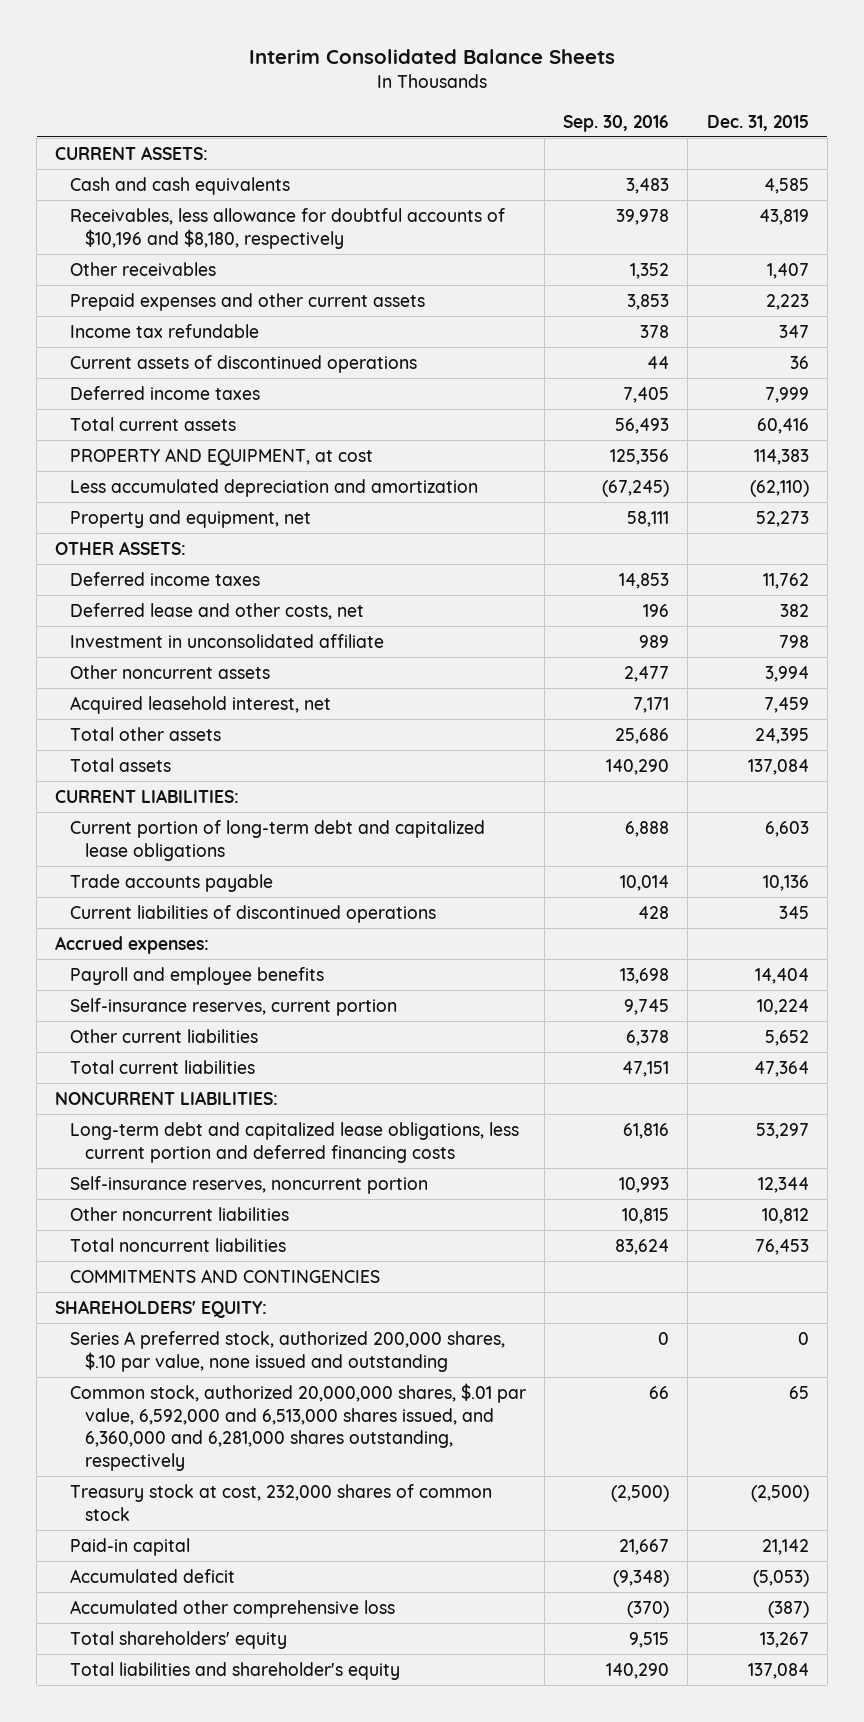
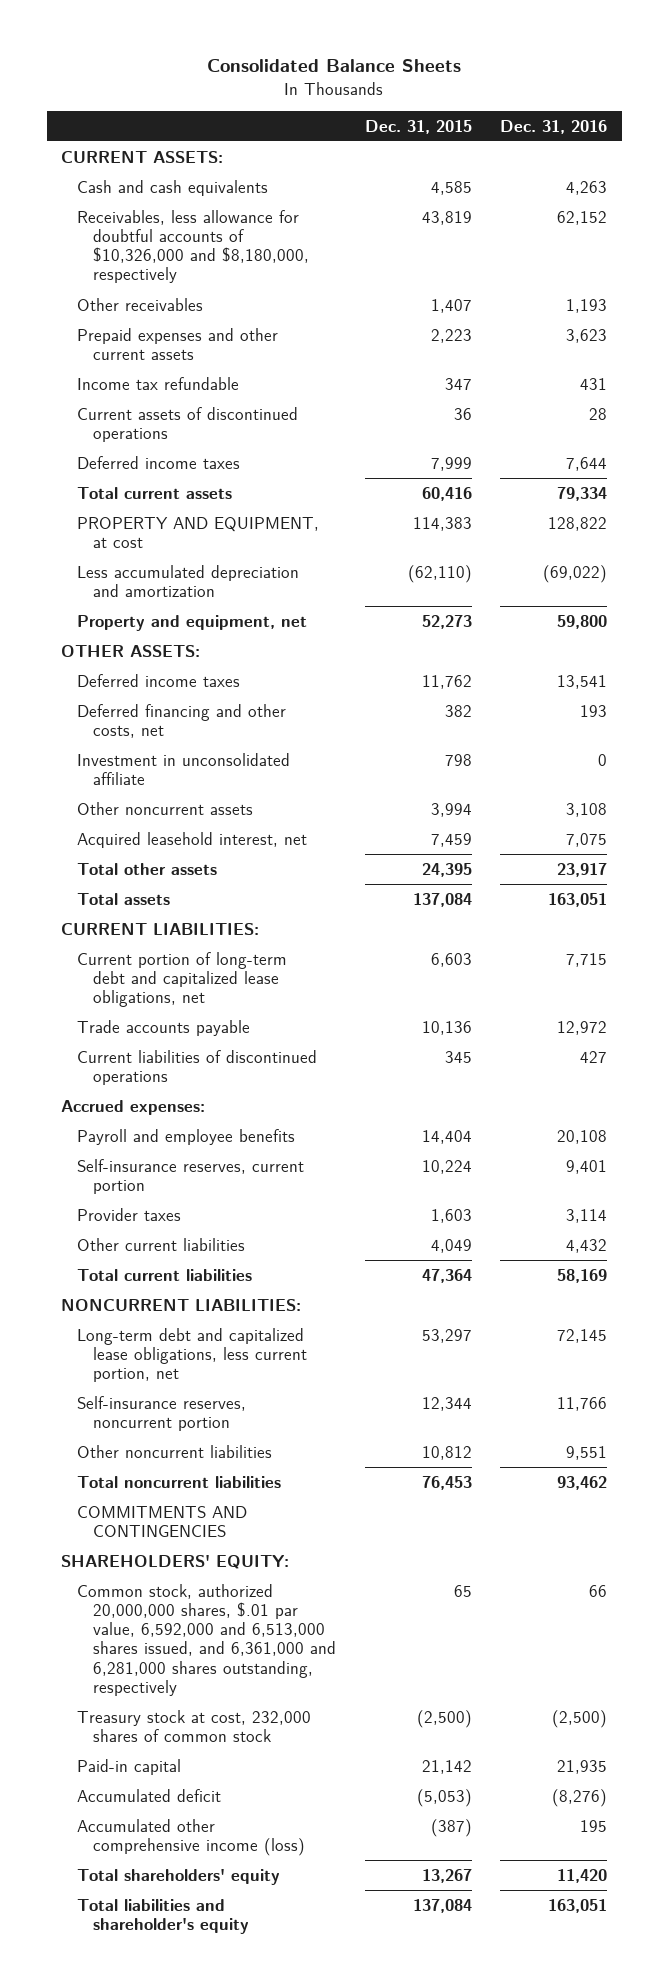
[248,49,615,65] Interim Consolidated Balance Sheets -> [207,59,462,73] Consolidated Balance Sheets
[563,114,670,132] Sep. 30, 2016 -> none
none -> [500,119,608,134] Dec. 31, 2016
[69,207,505,249] Receivables, less allowance for doubtful accounts of $10,196 and $8,180, respectively -> [77,209,310,284] Receivables, less allowance for doubtful accounts of $10,326,000 and $8,180,000, respectively
[69,602,364,620] Deferred lease and other costs, net -> [77,703,287,738] Deferred financing and other costs, net
[69,819,485,861] Current portion of long-term debt and capitalized lease obligations -> [77,951,288,1008] Current portion of long-term debt and capitalized lease obligations, net
none -> [77,1207,182,1221] Provider taxes
[764,1029,809,1046] 5,652 -> [430,1238,472,1253] 4,049
[69,1121,519,1163] Long-term debt and capitalized lease obligations, less current portion and deferred financing costs -> [77,1327,308,1383] Long-term debt and capitalized lease obligations, less current portion, net
[69,1330,505,1372] Series A preferred stock, authorized 200,000 shares, $.10 par value, none issued and outstanding -> none
[69,1382,526,1471] Common stock, authorized 20,000,000 shares, $.01 par value, 6,592,000 and 6,513,000 shares issued, and 6,360,000 and 6,281,000 shares outstanding, respectively -> [77,1583,337,1696] Common stock, authorized 20,000,000 shares, $.01 par value, 6,592,000 and 6,513,000 shares issued, and 6,361,000 and 6,281,000 shares outstanding, respectively
[69,1599,395,1618] Accumulated other comprehensive loss -> [77,1818,306,1856] Accumulated other comprehensive income (loss)

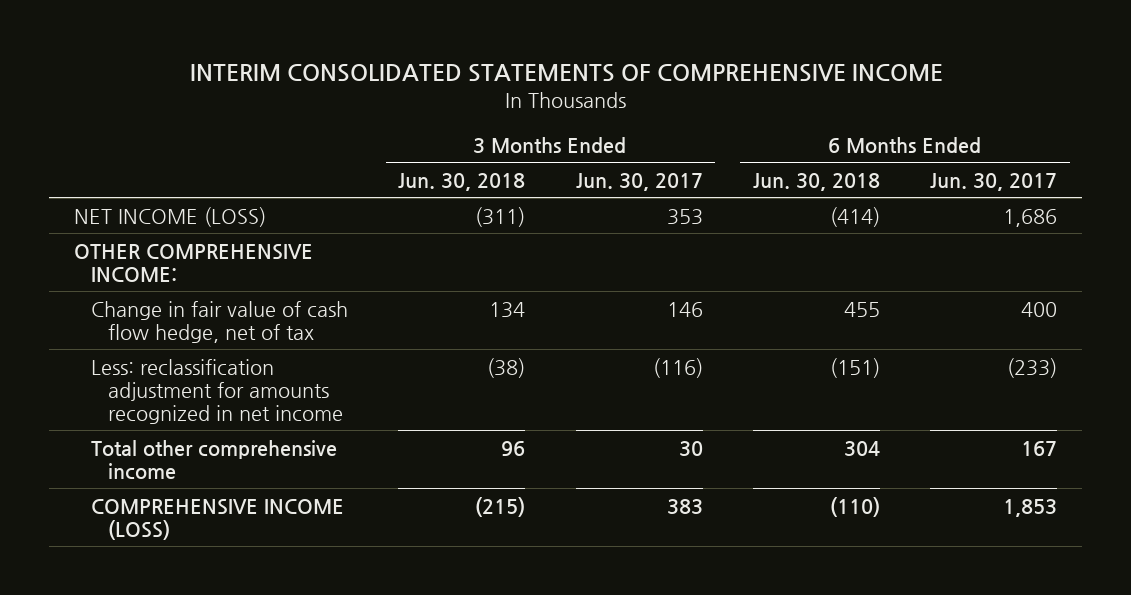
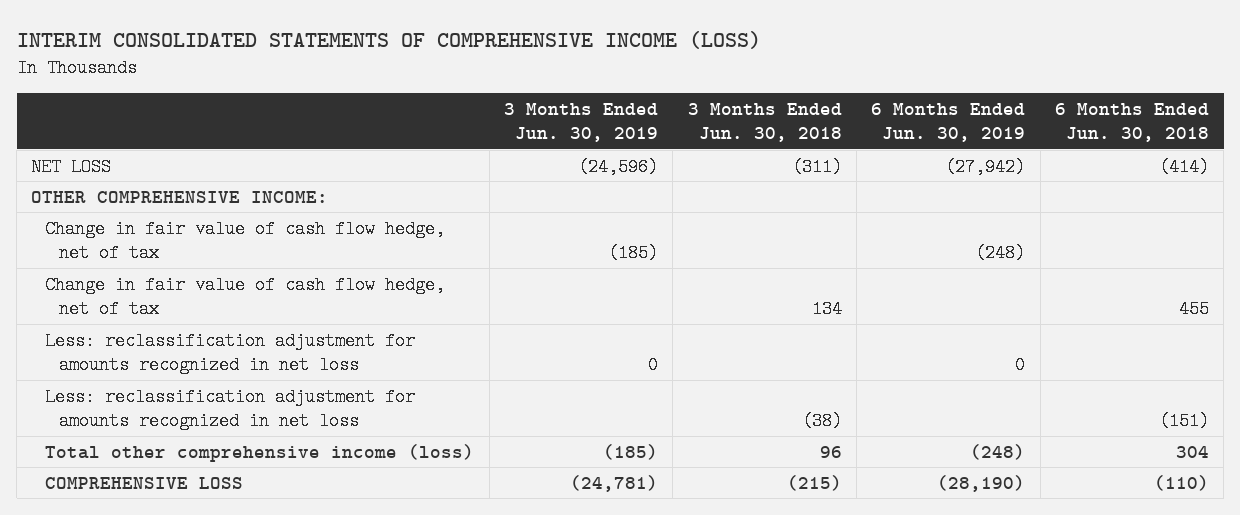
[189,64,943,83] INTERIM CONSOLIDATED STATEMENTS OF COMPREHENSIVE INCOME -> [16,30,761,49] INTERIM CONSOLIDATED STATEMENTS OF COMPREHENSIVE INCOME (LOSS)
[575,172,703,191] Jun. 30, 2017 -> none
[930,172,1058,191] Jun. 30, 2017 -> none
none -> [504,102,659,143] 3 Months Ended Jun. 30, 2019
none -> [871,102,1026,143] 6 Months Ended Jun. 30, 2019
[74,206,267,227] NET INCOME (LOSS) -> [31,157,112,176] NET LOSS
none -> [45,219,446,263] Change in fair value of cash flow hedge, net of tax
none -> [45,331,416,375] Less: reclassification adjustment for amounts recognized in net loss
[91,358,343,424] Less: reclassification adjustment for amounts recognized in net income -> [45,387,416,431] Less: reclassification adjustment for amounts recognized in net loss
[91,439,338,480] Total other comprehensive income -> [45,443,475,462] Total other comprehensive income (loss)
[91,498,345,540] COMPREHENSIVE INCOME (LOSS) -> [45,476,244,489] COMPREHENSIVE LOSS

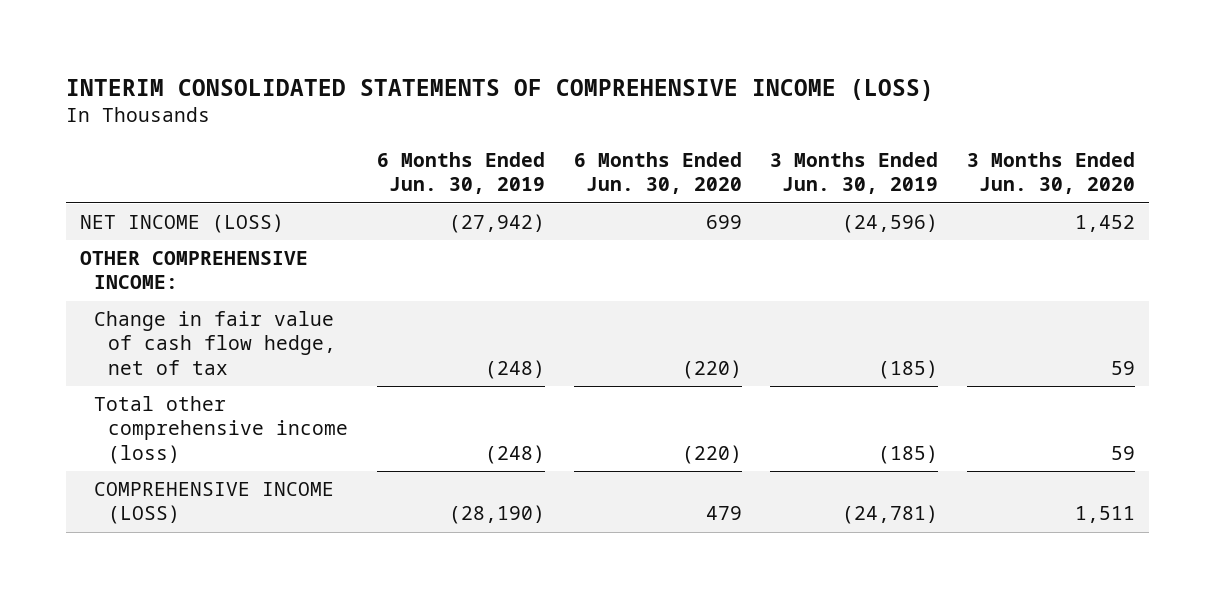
[687,102,842,143] 3 Months Ended Jun. 30, 2018 -> none
[1055,102,1210,143] 6 Months Ended Jun. 30, 2018 -> none
none -> [573,152,742,195] 6 Months Ended Jun. 30, 2020
none -> [967,152,1136,195] 3 Months Ended Jun. 30, 2020
[31,157,112,176] NET LOSS -> [79,214,284,234] NET INCOME (LOSS)
[45,275,446,319] Change in fair value of cash flow hedge, net of tax -> none
[45,331,416,375] Less: reclassification adjustment for amounts recognized in net loss -> none
[45,387,416,431] Less: reclassification adjustment for amounts recognized in net loss -> none
[45,476,244,489] COMPREHENSIVE LOSS -> [93,482,334,525] COMPREHENSIVE INCOME (LOSS)

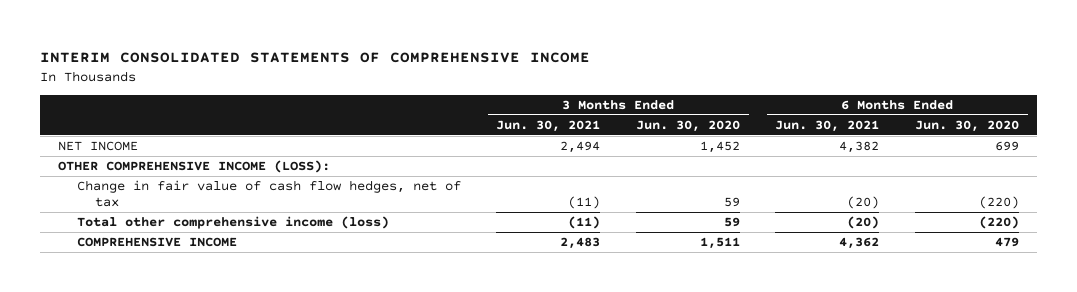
[65,78,934,101] INTERIM CONSOLIDATED STATEMENTS OF COMPREHENSIVE INCOME (LOSS) -> [40,52,591,64] INTERIM CONSOLIDATED STATEMENTS OF COMPREHENSIVE INCOME
[376,152,545,195] 6 Months Ended Jun. 30, 2019 -> none
[770,152,939,195] 3 Months Ended Jun. 30, 2019 -> none
none -> [496,120,601,133] Jun. 30, 2021
none -> [775,120,880,133] Jun. 30, 2021
[79,214,284,234] NET INCOME (LOSS) -> [58,141,139,152] NET INCOME
[79,251,308,290] OTHER COMPREHENSIVE INCOME: -> [58,160,331,174] OTHER COMPREHENSIVE INCOME (LOSS):
[93,311,336,375] Change in fair value of cash flow hedge, net of tax -> [76,180,461,208] Change in fair value of cash flow hedges, net of tax
[93,482,334,525] COMPREHENSIVE INCOME (LOSS) -> [76,237,237,248] COMPREHENSIVE INCOME

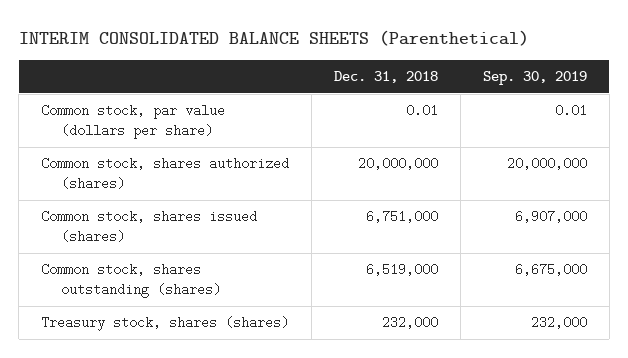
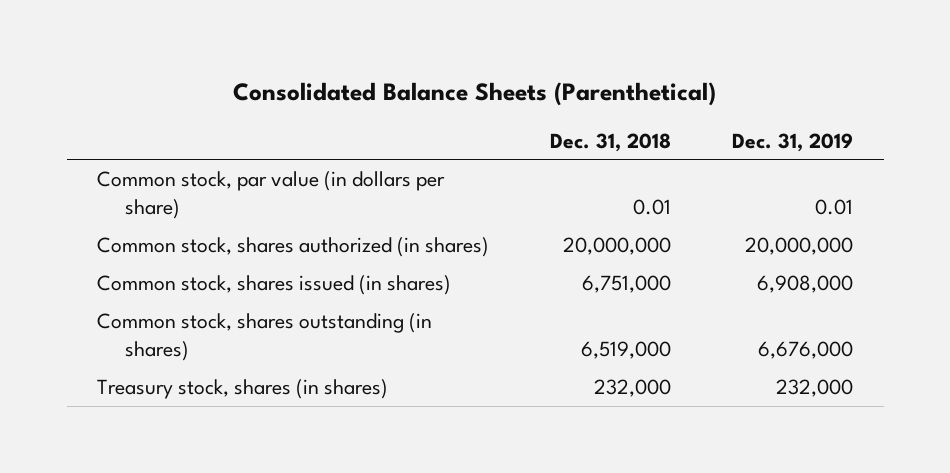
[18,29,529,46] INTERIM CONSOLIDATED BALANCE SHEETS (Parenthetical) -> [233,82,717,107] Consolidated Balance Sheets (Parenthetical)
[483,71,588,86] Sep. 30, 2019 -> none
none -> [732,132,854,152] Dec. 31, 2019
[41,104,226,140] Common stock, par value (dollars per share) -> [97,170,446,219] Common stock, par value (in dollars per share)
[41,157,290,191] Common stock, shares authorized (shares) -> [97,236,490,257] Common stock, shares authorized (in shares)
[41,210,258,244] Common stock, shares issued (shares) -> [97,274,452,295] Common stock, shares issued (in shares)
[41,263,221,299] Common stock, shares outstanding (shares) -> [97,312,433,361] Common stock, shares outstanding (in shares)
[41,316,290,332] Treasury stock, shares (shares) -> [97,378,389,399] Treasury stock, shares (in shares)

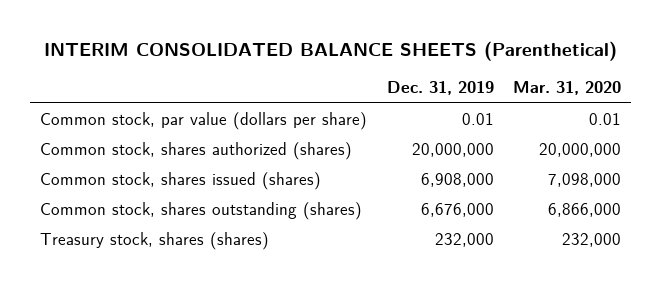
[233,82,717,107] Consolidated Balance Sheets (Parenthetical) -> [43,41,617,62] INTERIM CONSOLIDATED BALANCE SHEETS (Parenthetical)
[550,132,672,152] Dec. 31, 2018 -> none
none -> [513,81,622,96] Mar. 31, 2020
[97,170,446,219] Common stock, par value (in dollars per share) -> [40,111,368,130] Common stock, par value (dollars per share)
[97,236,490,257] Common stock, shares authorized (in shares) -> [40,141,353,160] Common stock, shares authorized (shares)
[97,274,452,295] Common stock, shares issued (in shares) -> [40,171,322,190] Common stock, shares issued (shares)
[97,312,433,361] Common stock, shares outstanding (in shares) -> [40,201,363,220] Common stock, shares outstanding (shares)
[97,378,389,399] Treasury stock, shares (in shares) -> [40,231,270,250] Treasury stock, shares (shares)

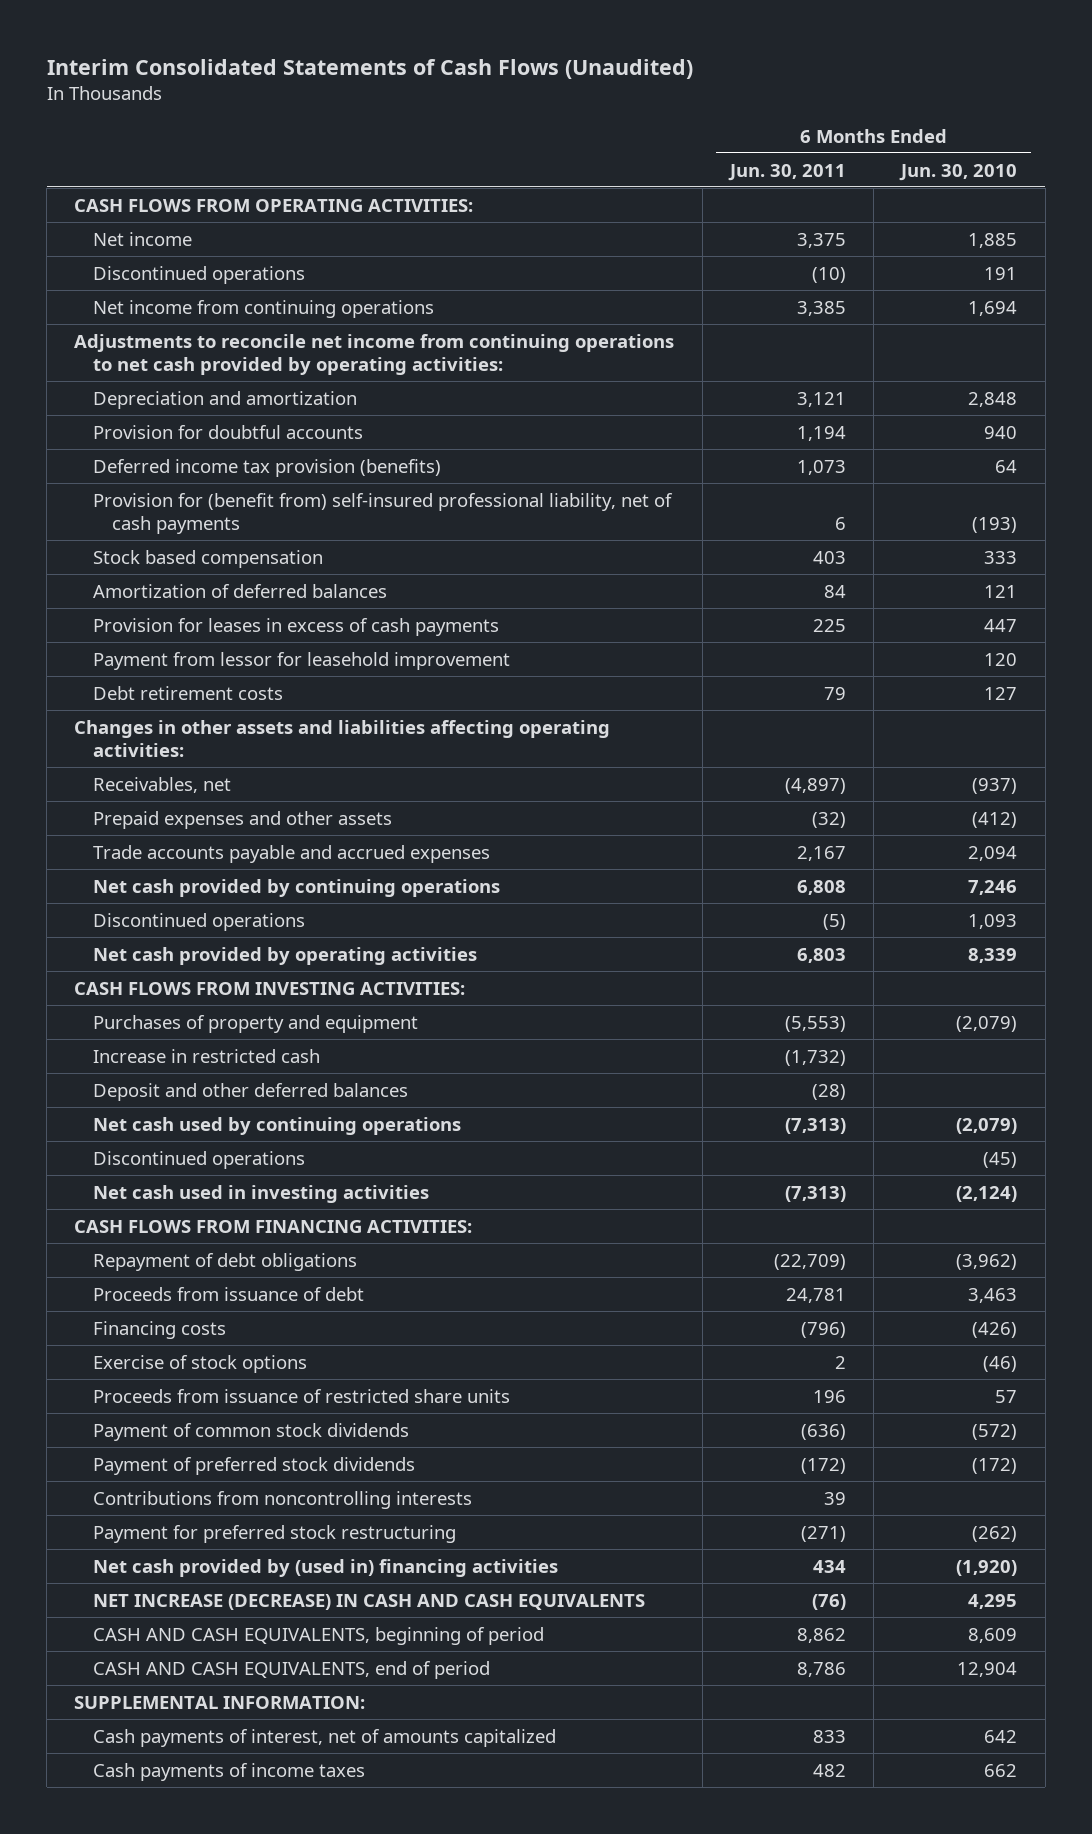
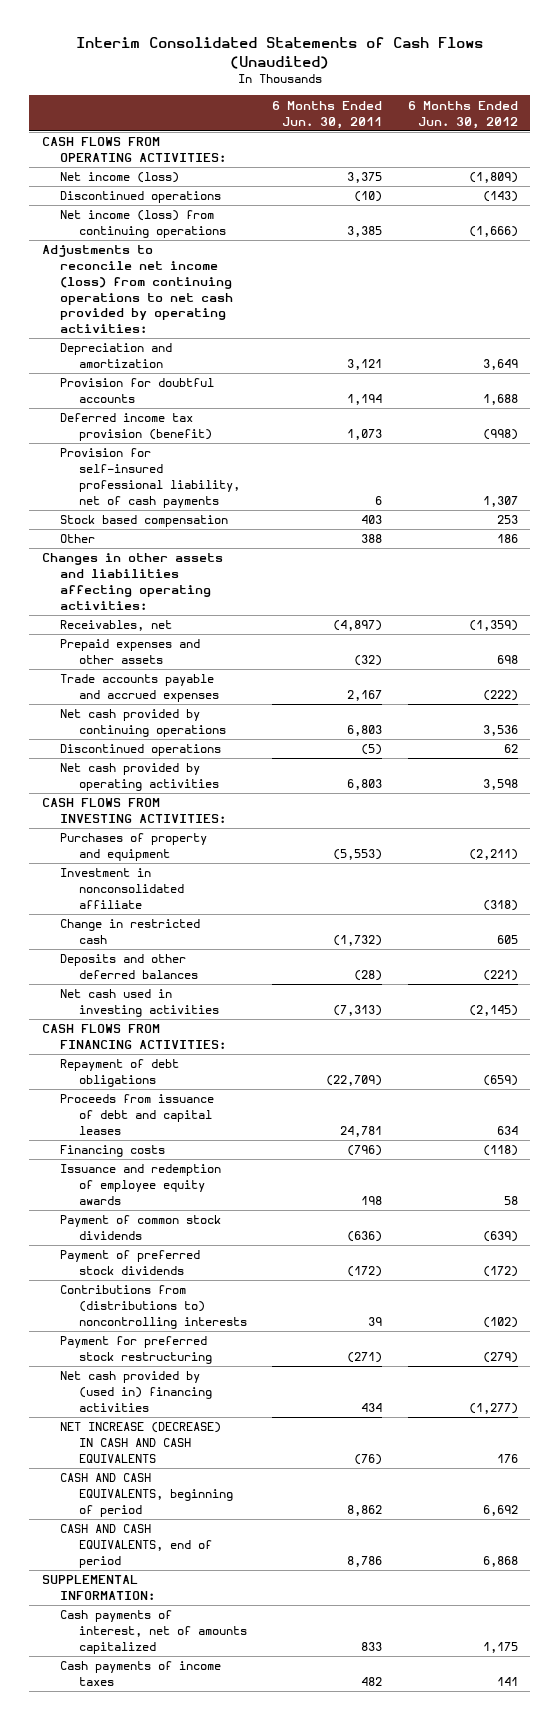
[899,163,1018,181] Jun. 30, 2010 -> none
none -> [407,100,518,129] 6 Months Ended Jun. 30, 2012
[93,231,193,246] Net income -> [60,172,180,184] Net income (loss)
[93,299,435,318] Net income from continuing operations -> [60,210,226,239] Net income (loss) from continuing operations
[74,333,675,375] Adjustments to reconcile net income from continuing operations to net cash provided by operating activities: -> [41,245,234,334] Adjustments to reconcile net income (loss) from continuing operations to net cash provided by operating activities:
[93,458,442,477] Deferred income tax provision (benefits) -> [60,413,212,442] Deferred income tax provision (benefit)
[93,492,674,534] Provision for (benefit from) self-insured professional liability, net of cash payments -> [60,448,240,508] Provision for self-insured professional liability, net of cash payments
[93,583,388,598] Amortization of deferred balances -> none
[93,617,500,636] Provision for leases in excess of cash payments -> none
[93,651,511,670] Payment from lessor for leasehold improvement -> none
[93,685,284,700] Debt retirement costs -> none
none -> [60,534,96,544] Other
[796,879,846,895] 6,808 -> [347,725,383,737] 6,803
[93,1116,462,1135] Net cash used by continuing operations -> none
[93,1150,306,1169] Discontinued operations -> none
none -> [60,868,184,909] Investment in nonconsolidated affiliate
[93,1048,321,1063] Increase in restricted cash -> [60,919,201,945] Change in restricted cash
[93,1082,409,1101] Deposit and other deferred balances -> [60,954,198,980] Deposits and other deferred balances
[93,1286,365,1301] Proceeds from issuance of debt -> [60,1094,215,1135] Proceeds from issuance of debt and capital leases
[93,1354,308,1373] Exercise of stock options -> none
[93,1388,511,1403] Proceeds from issuance of restricted share units -> none
none -> [60,1164,222,1205] Issuance and redemption of employee equity awards
[93,1490,473,1509] Contributions from noncontrolling interests -> [60,1285,247,1329] Contributions from (distributions to) noncontrolling interests

